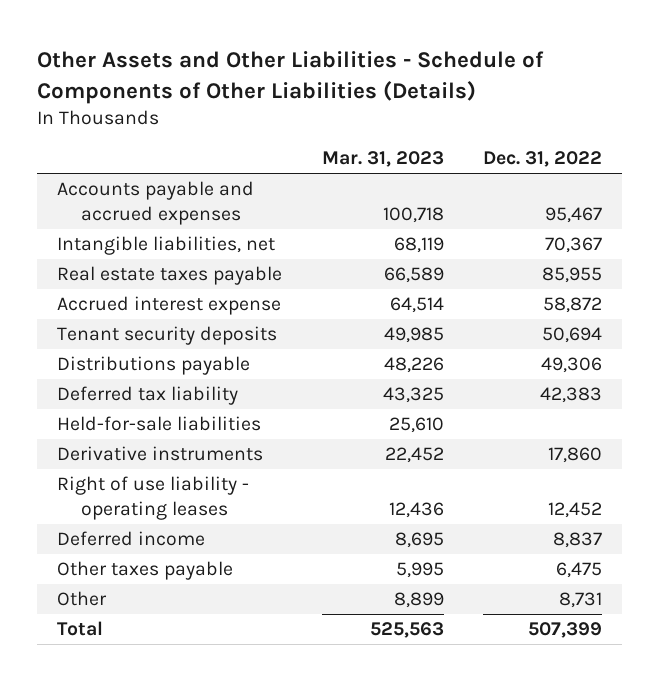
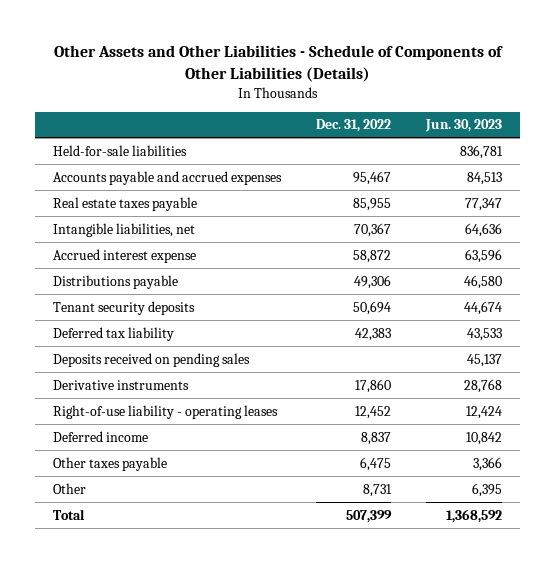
[321,151,444,168] Mar. 31, 2023 -> none
none -> [425,119,503,133] Jun. 30, 2023
[57,416,262,432] Held-for-sale liabilities -> [52,144,187,156] Held-for-sale liabilities
[57,236,276,256] Intangible liabilities, net -> [52,222,195,237] Intangible liabilities, net
[57,326,278,346] Tenant security deposits -> [52,300,195,315] Tenant security deposits
none -> [52,352,250,367] Deposits received on pending sales
[57,476,250,521] Right of use liability - operating leases -> [52,404,278,419] Right-of-use liability - operating leases

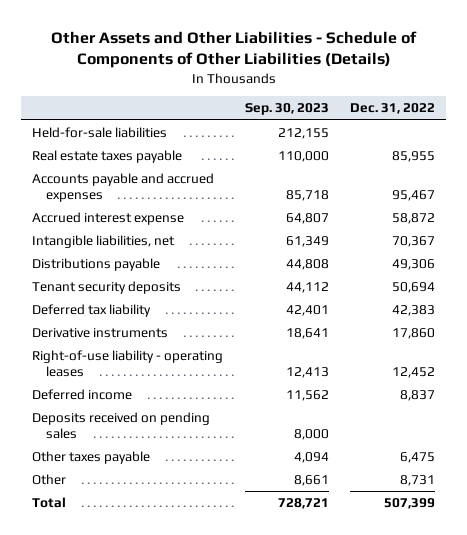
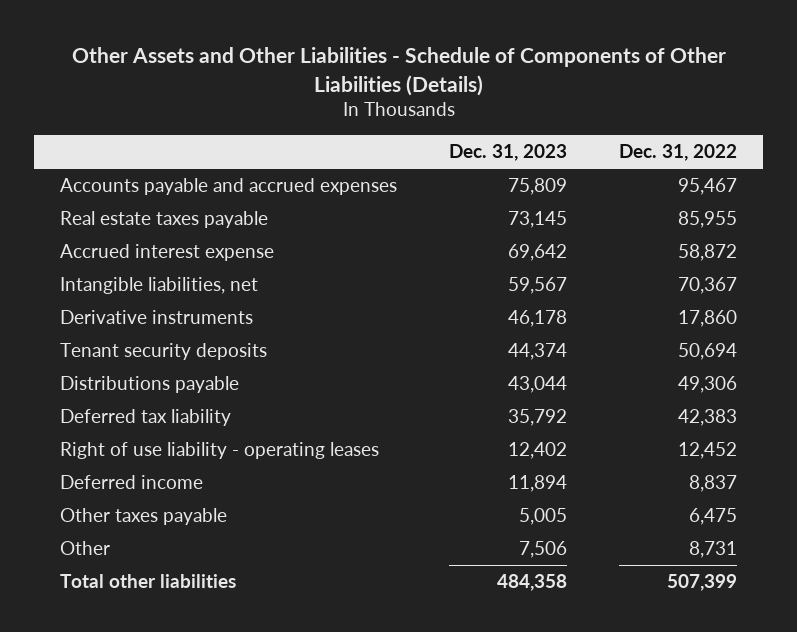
[244,103,329,116] Sep. 30, 2023 -> none
none -> [449,144,568,162] Dec. 31, 2023
[32,127,168,139] Held-for-sale liabilities -> none
[32,150,183,164] Real estate taxes payable -> [60,211,269,229] Real estate taxes payable
[32,328,169,339] Derivative instruments -> [60,310,254,325] Derivative instruments
[32,258,161,272] Distributions payable -> [60,376,240,394] Distributions payable
[32,350,224,378] Right-of-use liability - operating leases -> [60,442,380,460] Right of use liability - operating leases
[32,412,211,440] Deposits received on pending sales -> none
[32,497,67,509] Total -> [60,574,237,589] Total other liabilities

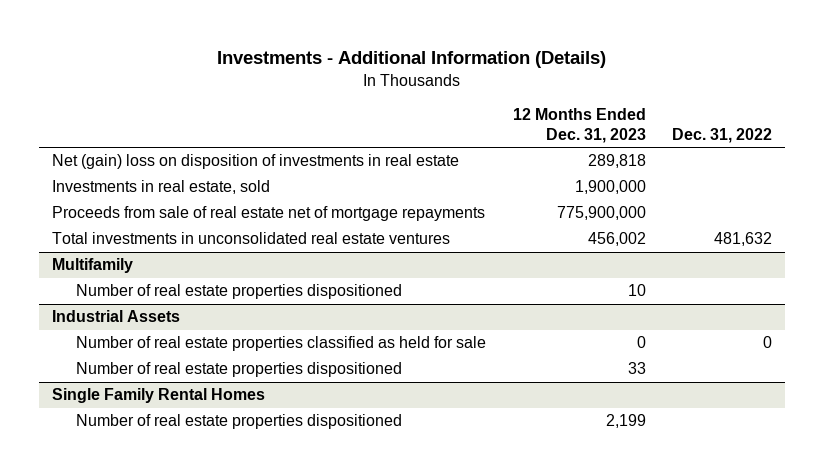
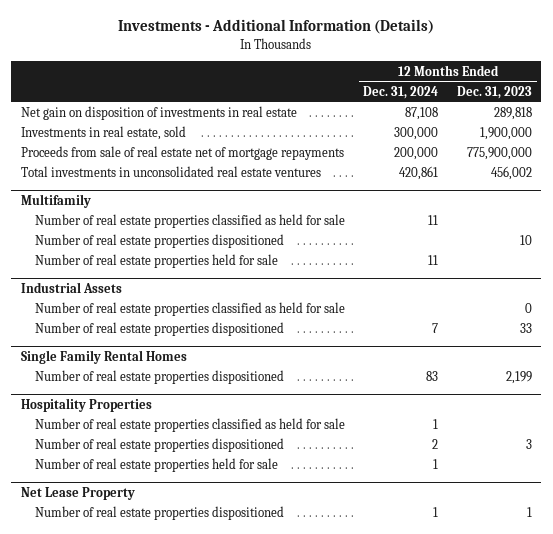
[672,128,773,144] Dec. 31, 2022 -> none
none -> [363,86,439,100] Dec. 31, 2024
[52,154,460,170] Net (gain) loss on disposition of investments in real estate -> [20,106,297,121] Net gain on disposition of investments in real estate
none -> [34,214,345,229] Number of real estate properties classified as held for sale
none -> [34,254,278,269] Number of real estate properties held for sale
none -> [20,397,152,412] Hospitality Properties
none -> [34,418,345,433] Number of real estate properties classified as held for sale
none -> [34,438,284,453] Number of real estate properties dispositioned
none -> [34,458,278,473] Number of real estate properties held for sale
none -> [20,486,135,500] Net Lease Property
none -> [34,506,284,521] Number of real estate properties dispositioned

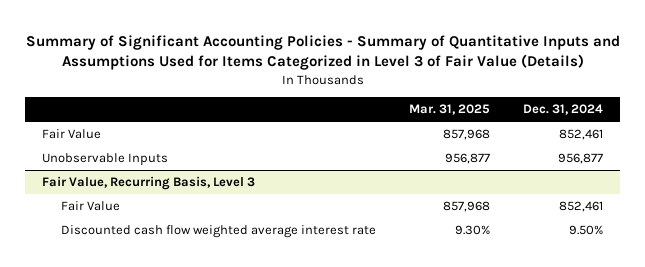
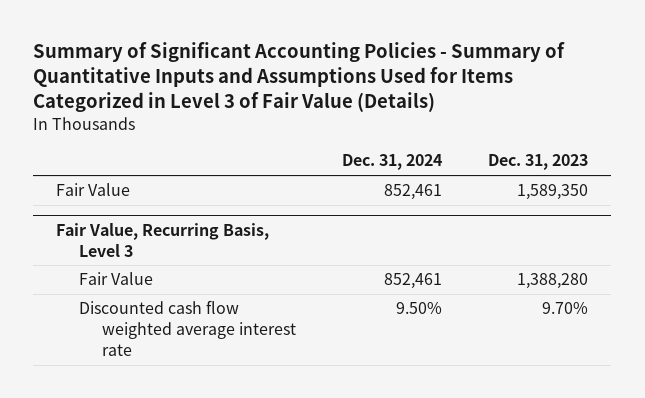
[409,104,491,116] Mar. 31, 2025 -> none
none -> [488,154,589,171] Dec. 31, 2023
[41,153,168,167] Unobservable Inputs -> none

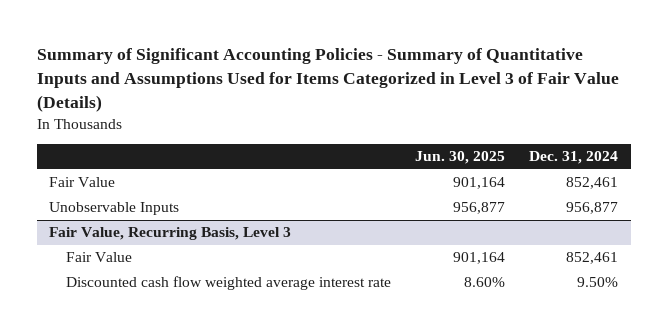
[488,154,589,171] Dec. 31, 2023 -> none
none -> [415,151,506,165] Jun. 30, 2025
none -> [48,202,179,216] Unobservable Inputs

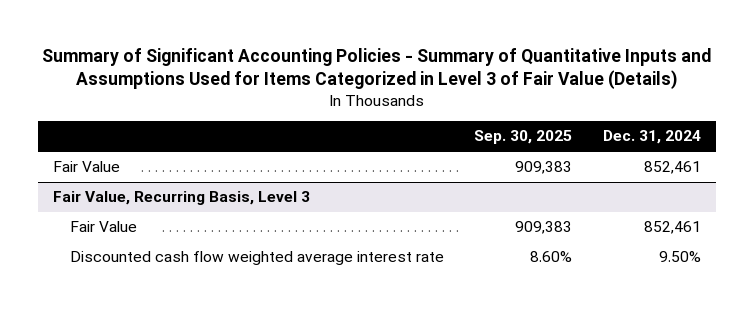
[415,151,506,165] Jun. 30, 2025 -> none
none -> [474,130,573,145] Sep. 30, 2025
[48,202,179,216] Unobservable Inputs -> none

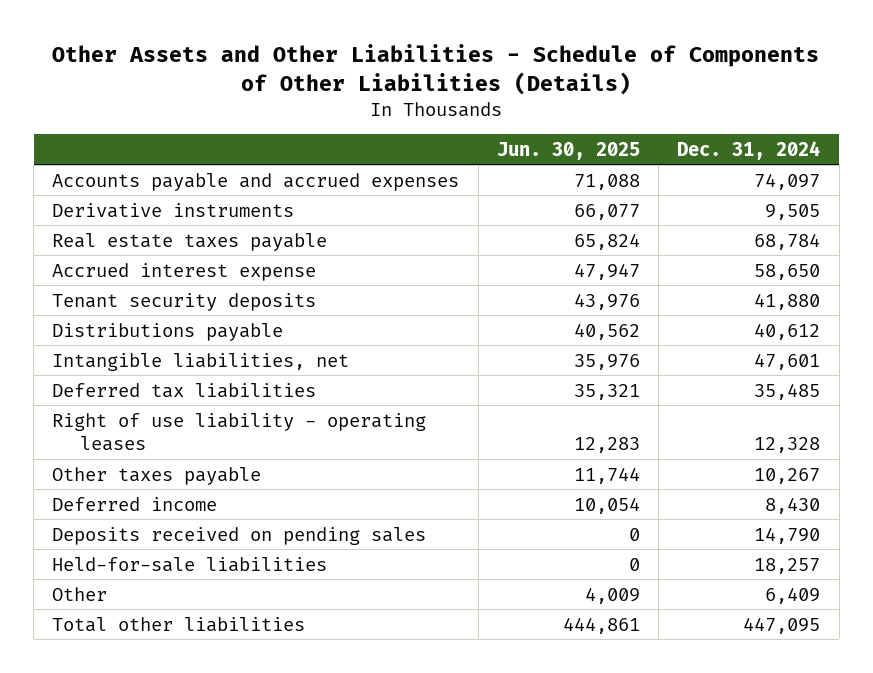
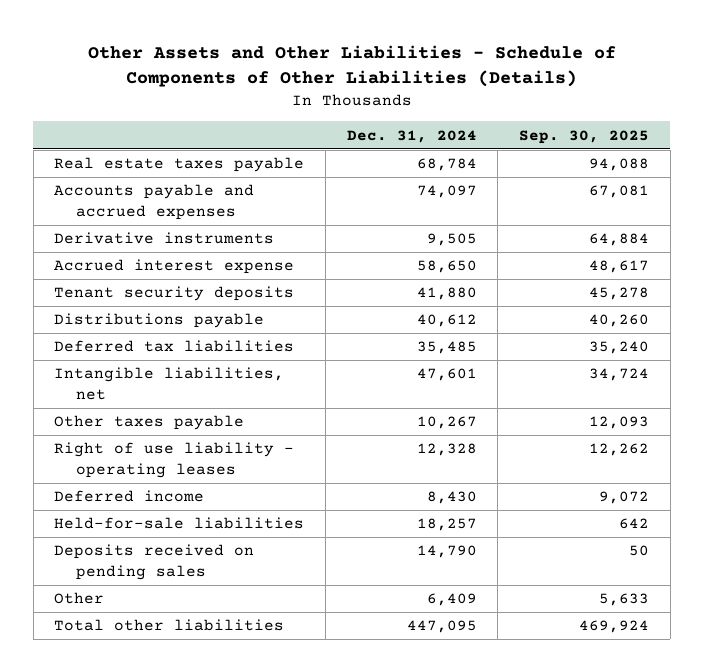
[496,141,640,160] Jun. 30, 2025 -> none
none -> [519,129,650,144] Sep. 30, 2025
[52,232,328,251] Real estate taxes payable -> [54,157,305,173] Real estate taxes payable
[52,352,350,371] Intangible liabilities, net -> [54,367,285,400] Intangible liabilities, net
[52,412,427,452] Right of use liability - operating leases -> [54,442,295,478] Right of use liability - operating leases
[52,526,427,545] Deposits received on pending sales -> [54,544,255,580] Deposits received on pending sales

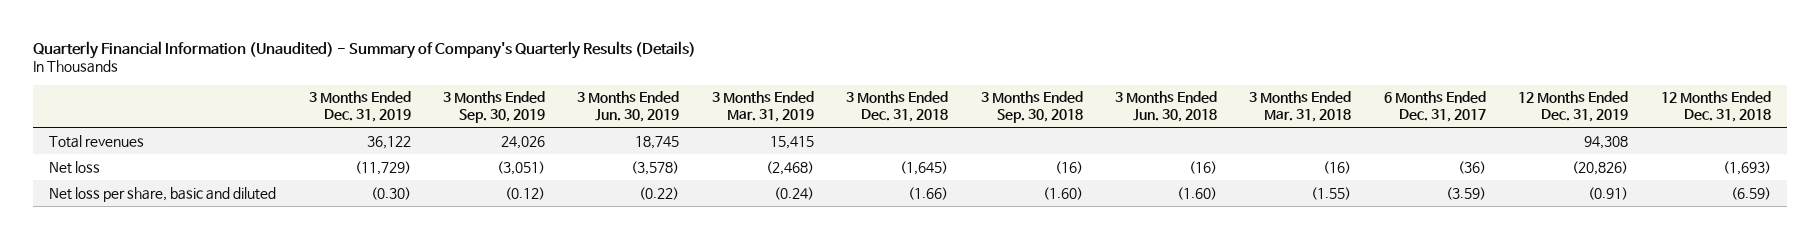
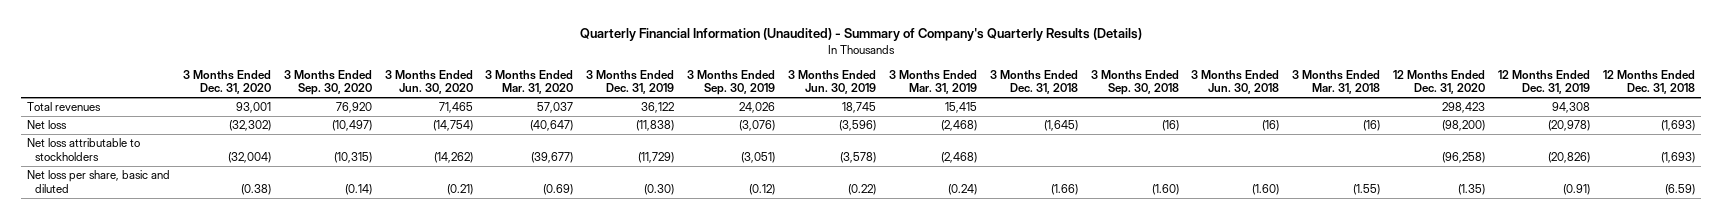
[1383,91,1486,123] 6 Months Ended Dec. 31, 2017 -> none
none -> [182,69,271,95] 3 Months Ended Dec. 31, 2020
none -> [283,69,372,96] 3 Months Ended Sep. 30, 2020
none -> [384,69,473,95] 3 Months Ended Jun. 30, 2020
none -> [485,69,574,95] 3 Months Ended Mar. 31, 2020
none -> [1393,69,1486,95] 12 Months Ended Dec. 31, 2020
[354,160,411,175] (11,729) -> [636,120,675,132] (11,838)
[496,160,545,175] (3,051) -> [739,120,776,132] (3,076)
[631,160,680,175] (3,578) -> [839,120,877,132] (3,596)
[1572,160,1629,175] (20,826) -> [1548,120,1591,132] (20,978)
none -> [27,138,141,161] Net loss attributable to stockholders

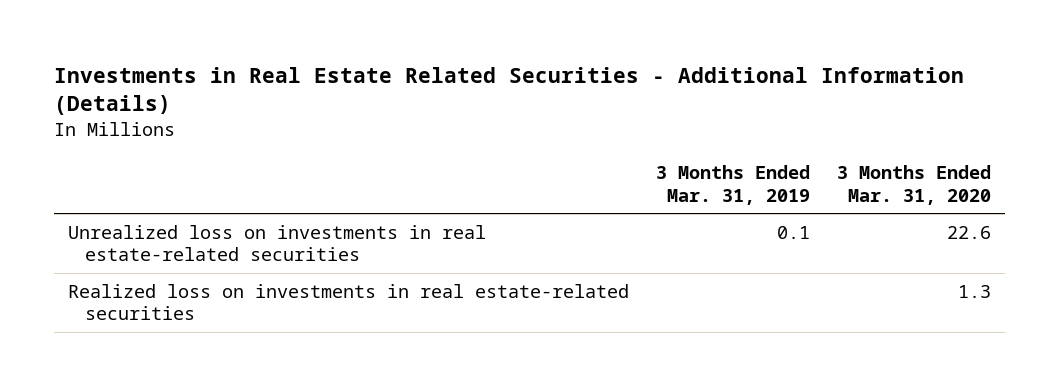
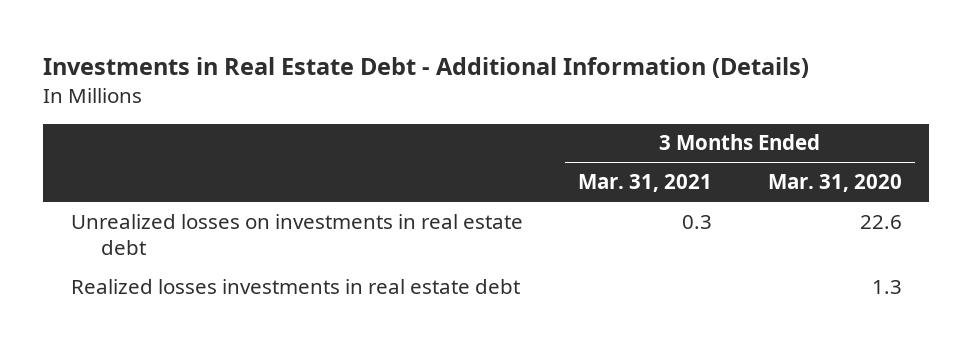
[54,66,965,116] Investments in Real Estate Related Securities - Additional Information (Details) -> [43,57,810,79] Investments in Real Estate Debt - Additional Information (Details)
[655,165,810,205] 3 Months Ended Mar. 31, 2019 -> none
none -> [578,174,713,193] Mar. 31, 2021
[67,224,486,262] Unrealized loss on investments in real estate-related securities -> [71,213,524,255] Unrealized losses on investments in real estate debt
[67,283,629,321] Realized loss on investments in real estate-related securities -> [71,278,521,294] Realized losses investments in real estate debt

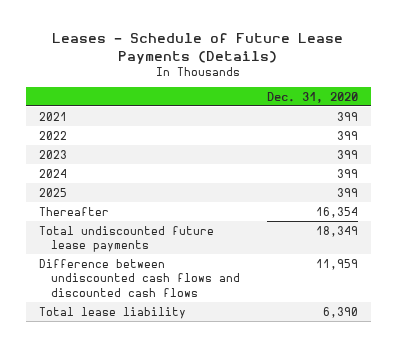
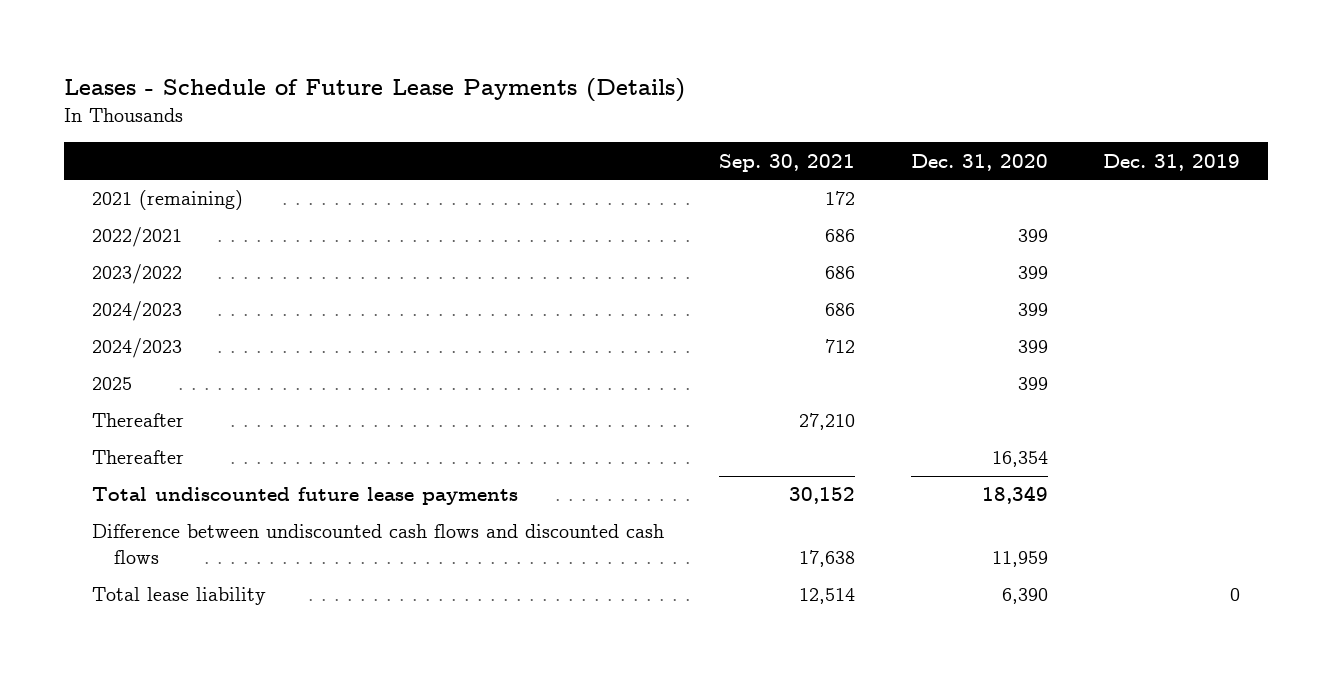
none -> [719,153,856,172] Sep. 30, 2021
none -> [1102,153,1240,171] Dec. 31, 2019
none -> [91,190,243,211] 2021 (remaining)
[39,111,68,121] 2021 -> [91,227,182,248] 2022/2021
[39,130,68,140] 2022 -> [91,264,182,285] 2023/2022
[39,149,68,159] 2023 -> [91,301,182,322] 2024/2023
[39,168,68,178] 2024 -> [91,338,182,359] 2024/2023
none -> [91,413,184,428] Thereafter

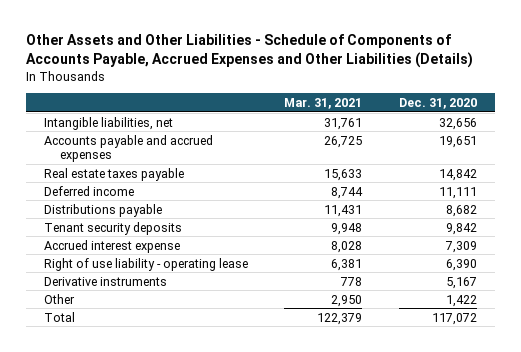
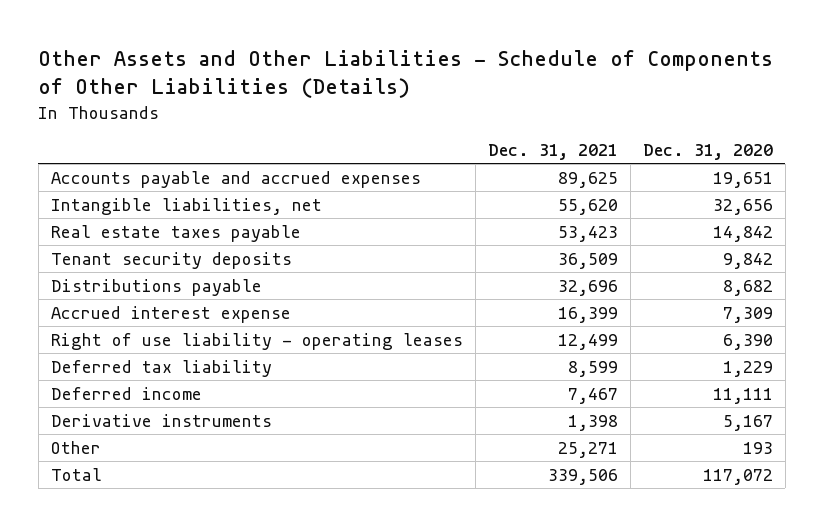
[26,34,474,69] Other Assets and Other Liabilities - Schedule of Components of Accounts Payable, Accrued Expenses and Other Liabilities (Details) -> [38,50,774,99] Other Assets and Other Liabilities - Schedule of Components of Other Liabilities (Details)
[284,97,363,109] Mar. 31, 2021 -> none
none -> [487,144,618,161] Dec. 31, 2021
[44,116,174,130] Intangible liabilities, net -> [50,197,322,215] Intangible liabilities, net
[44,203,163,217] Distributions payable -> [50,278,262,296] Distributions payable
[44,257,249,271] Right of use liability - operating lease -> [50,332,463,350] Right of use liability - operating leases
none -> [50,359,272,377] Deferred tax liability
[44,185,135,196] Deferred income -> [50,386,202,400] Deferred income
[445,294,477,307] 1,422 -> [742,441,773,454] 193

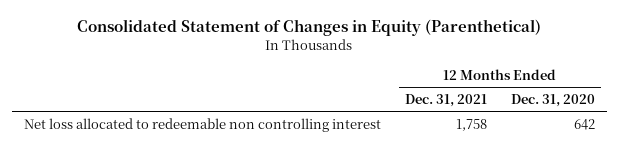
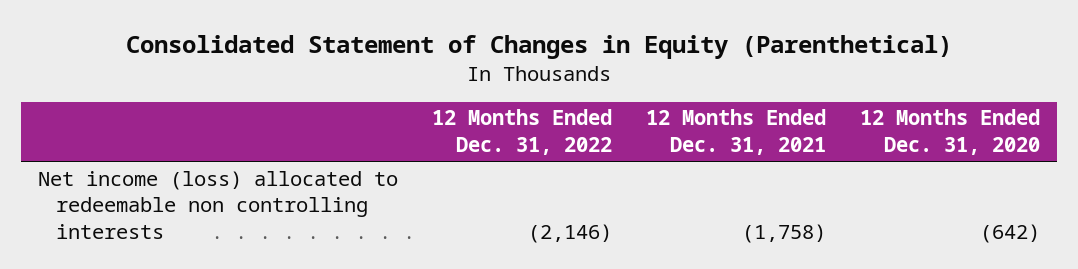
none -> [432,109,613,155] 12 Months Ended Dec. 31, 2022
[23,117,381,132] Net loss allocated to redeemable non controlling interest -> [37,170,398,239] Net income (loss) allocated to redeemable non controlling interests
[455,118,487,131] 1,758 -> [742,223,827,243] (1,758)
[573,118,595,130] 642 -> [980,223,1041,243] (642)

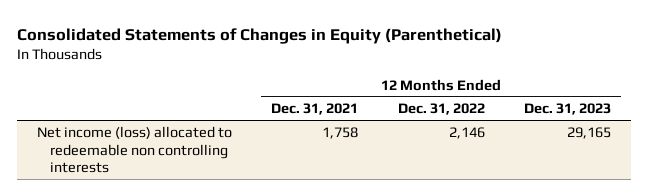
[126,34,953,59] Consolidated Statement of Changes in Equity (Parenthetical) -> [17,27,503,44] Consolidated Statements of Changes in Equity (Parenthetical)
[860,109,1041,155] 12 Months Ended Dec. 31, 2020 -> none
none -> [524,103,612,116] Dec. 31, 2023
[528,223,613,243] (2,146) -> [448,127,485,140] 2,146
[742,223,827,243] (1,758) -> [322,127,359,140] 1,758

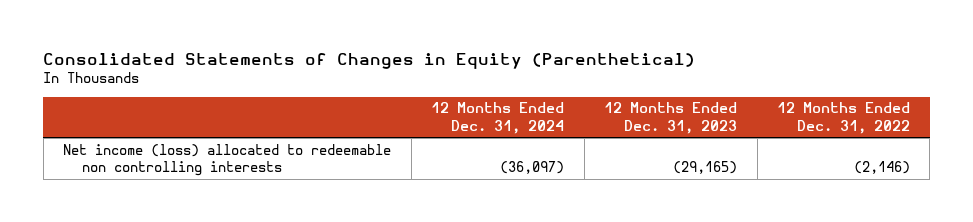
[271,103,359,116] Dec. 31, 2021 -> none
none -> [431,102,565,134] 12 Months Ended Dec. 31, 2024
[448,127,485,140] 2,146 -> [853,161,910,175] (2,146)
[567,127,612,140] 29,165 -> [673,161,738,175] (29,165)

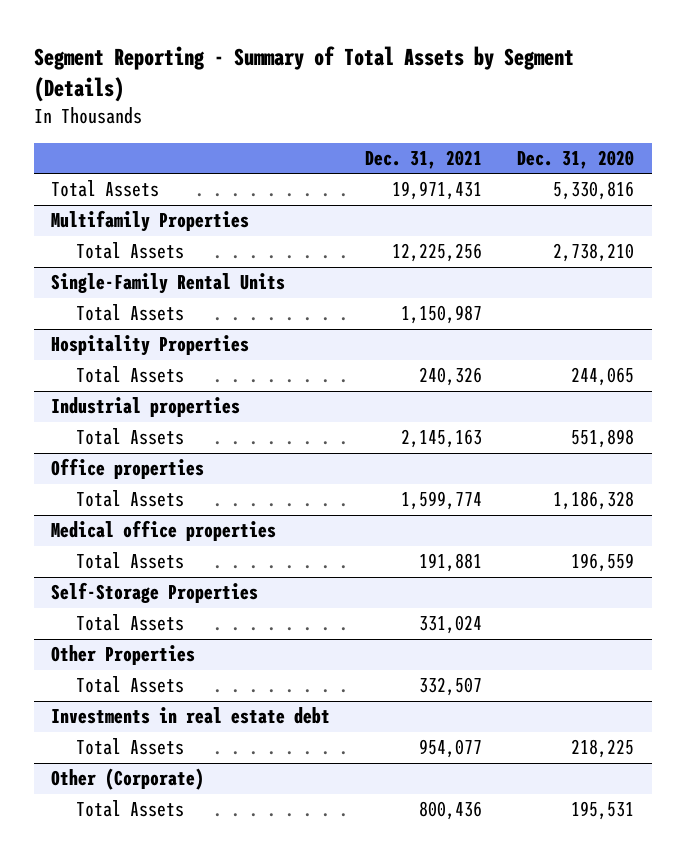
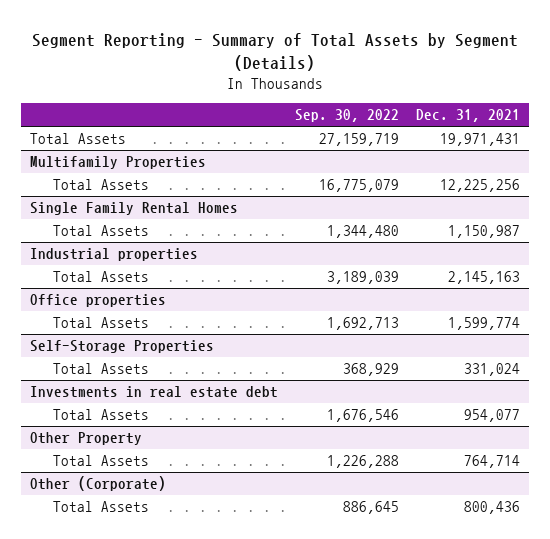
[517,150,635,170] Dec. 31, 2020 -> none
none -> [295,109,400,123] Sep. 30, 2022
[51,273,286,295] Single-Family Rental Units -> [30,202,239,216] Single Family Rental Homes
[51,335,250,357] Hospitality Properties -> none
[75,366,184,384] Total Assets -> none
[51,520,277,542] Medical office properties -> none
[75,552,184,570] Total Assets -> none
[51,645,196,666] Other Properties -> none
[75,676,184,694] Total Assets -> none
none -> [30,432,143,446] Other Property
none -> [53,455,150,467] Total Assets

